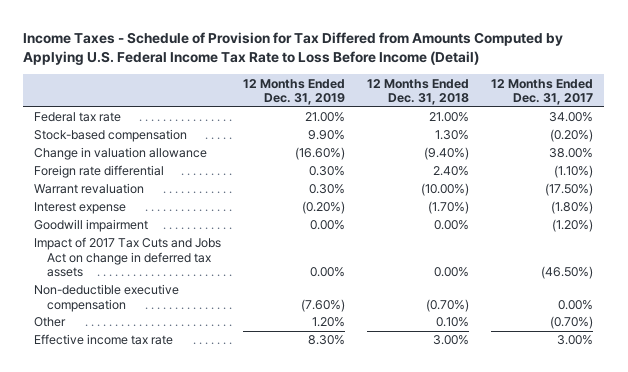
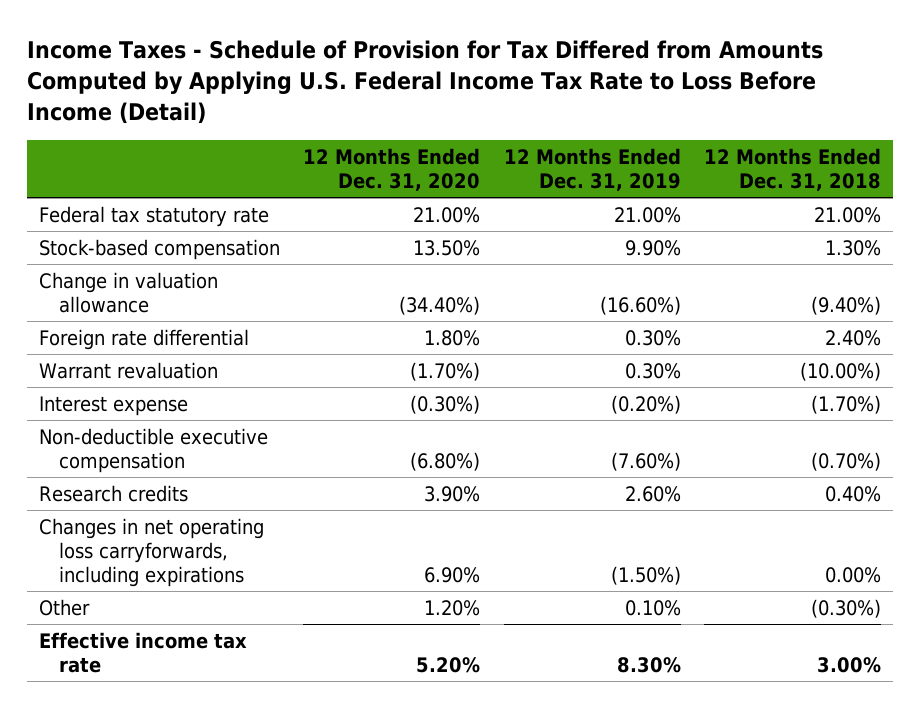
[491,78,594,105] 12 Months Ended Dec. 31, 2017 -> none
none -> [303,148,481,192] 12 Months Ended Dec. 31, 2020
[34,112,122,123] Federal tax rate -> [38,205,269,227] Federal tax statutory rate
[34,219,149,233] Goodwill impairment -> none
[34,237,222,277] Impact of 2017 Tax Cuts and Jobs Act on change in deferred tax assets -> none
none -> [38,484,188,502] Research credits
none -> [38,517,264,587] Changes in net operating loss carryforwards, including expirations
[312,317,346,328] 1.20% -> [624,599,681,616] 0.10%
[436,317,470,328] 0.10% -> [811,598,882,618] (0.30%)

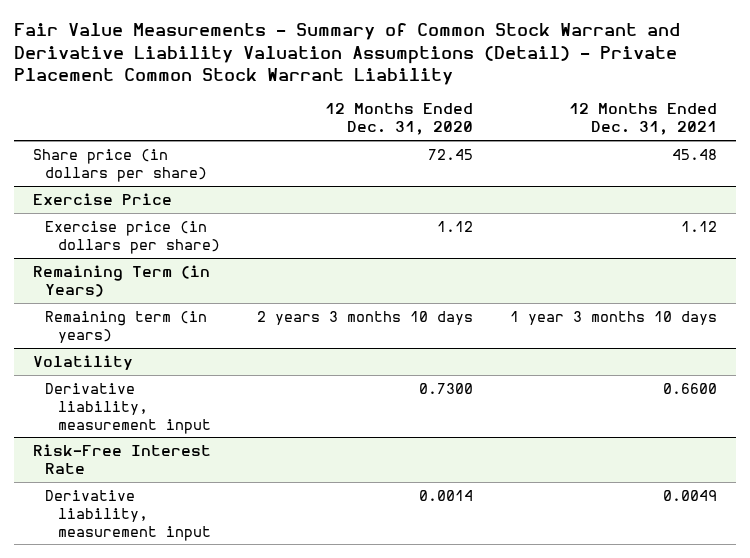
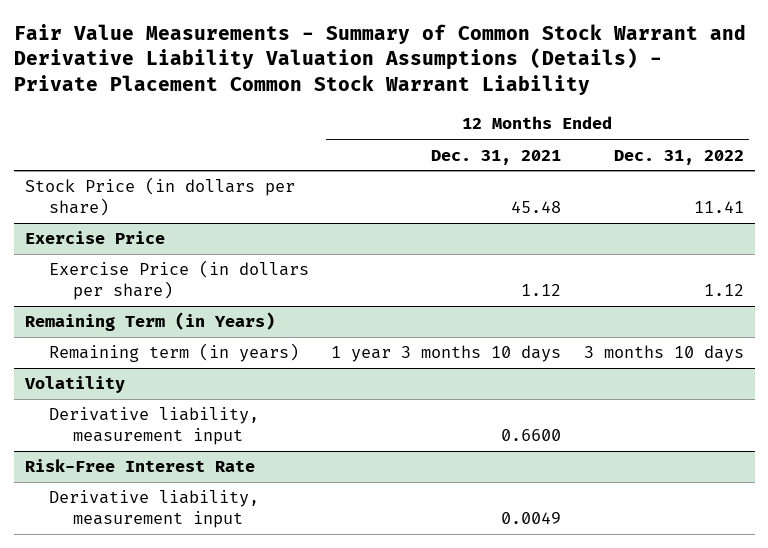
[13,23,680,86] Fair Value Measurements - Summary of Common Stock Warrant and Derivative Liability Valuation Assumptions (Detail) - Private Placement Common Stock Warrant Liability -> [13,23,746,96] Fair Value Measurements - Summary of Common Stock Warrant and Derivative Liability Valuation Assumptions (Details) - Private Placement Common Stock Warrant Liability
[325,103,474,136] 12 Months Ended Dec. 31, 2020 -> none
none -> [613,149,744,165] Dec. 31, 2022
[32,148,208,182] Share price (in dollars per share) -> [24,177,295,217] Stock Price (in dollars per share)
[45,220,220,254] Exercise price (in dollars per share) -> [48,260,309,301] Exercise Price (in dollars per share)

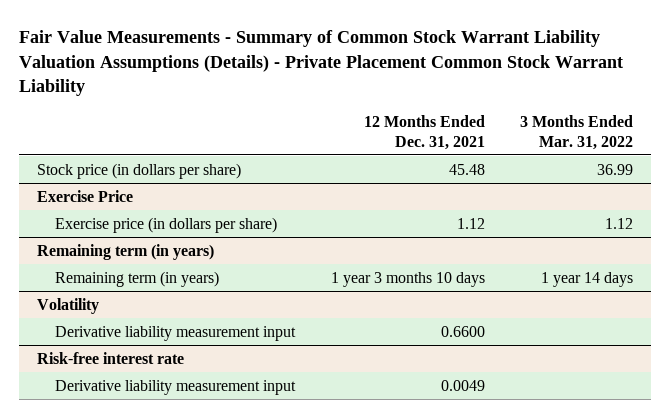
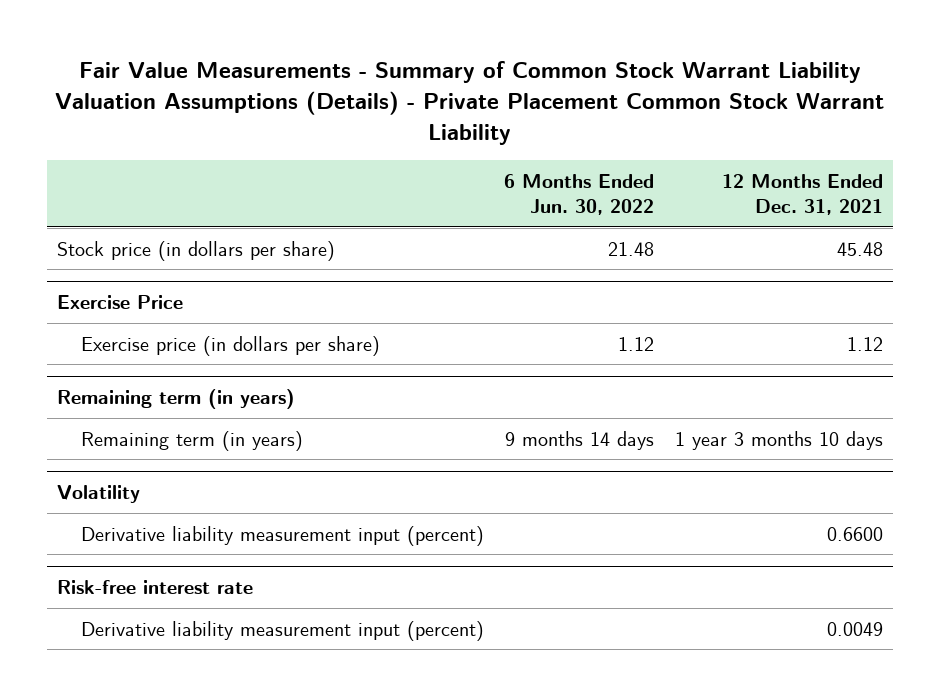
[520,114,634,150] 3 Months Ended Mar. 31, 2022 -> none
none -> [504,173,655,216] 6 Months Ended Jun. 30, 2022
[55,325,297,341] Derivative liability measurement input -> [80,525,484,546] Derivative liability measurement input (percent)
[55,379,297,395] Derivative liability measurement input -> [80,620,484,641] Derivative liability measurement input (percent)

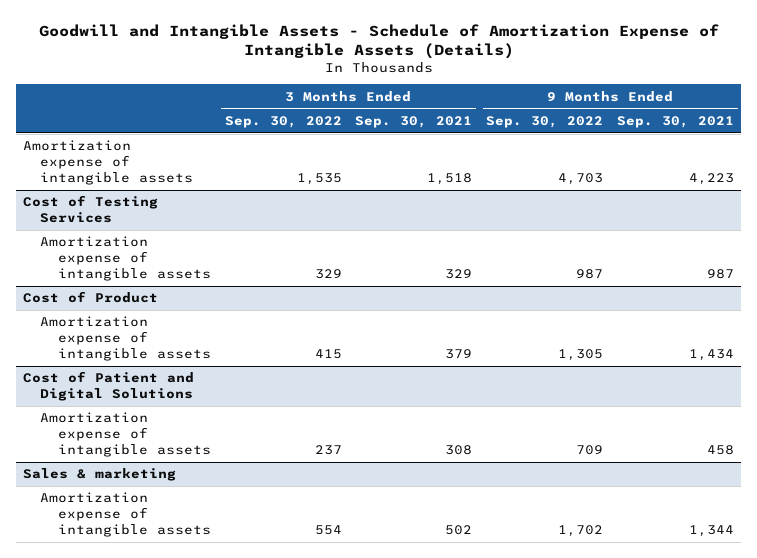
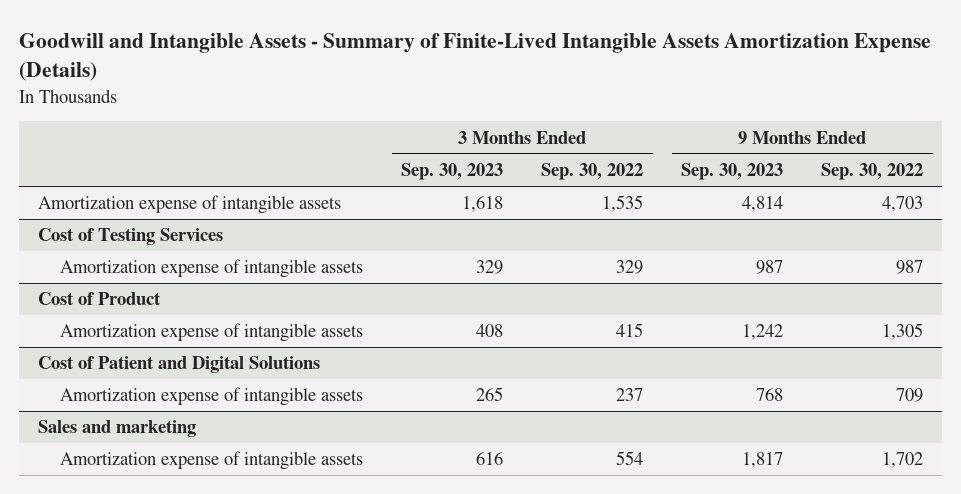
[38,23,719,60] Goodwill and Intangible Assets - Schedule of Amortization Expense of Intangible Assets (Details) -> [19,33,932,82] Goodwill and Intangible Assets - Summary of Finite-Lived Intangible Assets Amortization Expense (Details)
[355,116,473,129] Sep. 30, 2021 -> none
[617,116,735,129] Sep. 30, 2021 -> none
none -> [401,163,504,181] Sep. 30, 2023
none -> [681,163,784,181] Sep. 30, 2023
[23,468,177,482] Sales & marketing -> [38,420,197,438] Sales and marketing

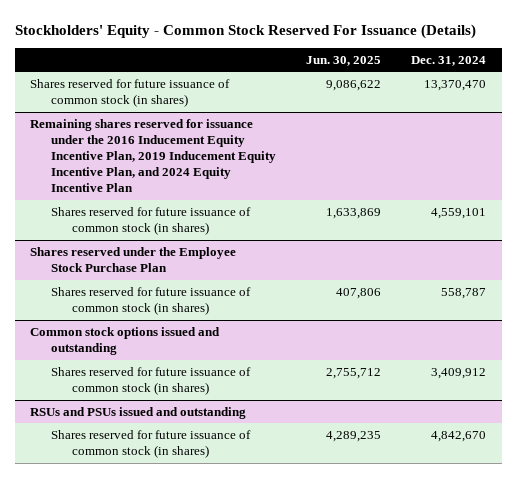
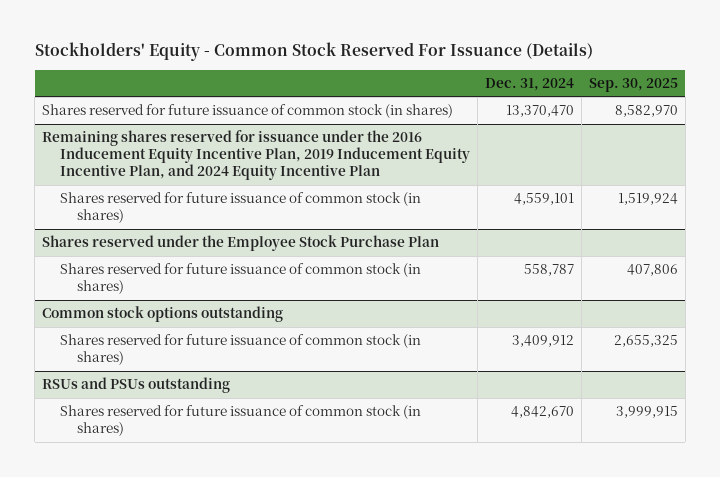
[305,55,381,66] Jun. 30, 2025 -> none
none -> [588,77,678,92] Sep. 30, 2025
[29,326,220,356] Common stock options issued and outstanding -> [42,306,284,323] Common stock options outstanding
[29,406,246,419] RSUs and PSUs issued and outstanding -> [42,377,231,394] RSUs and PSUs outstanding

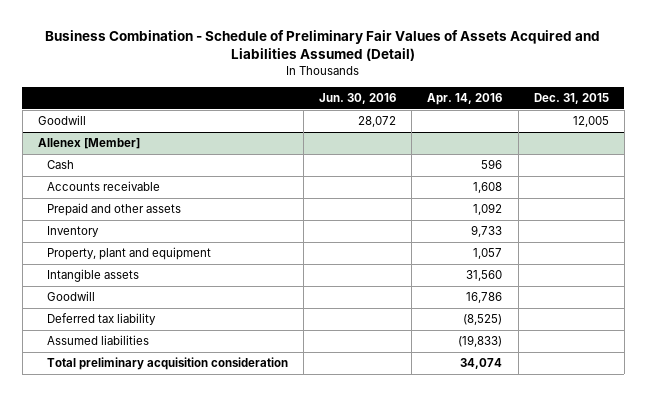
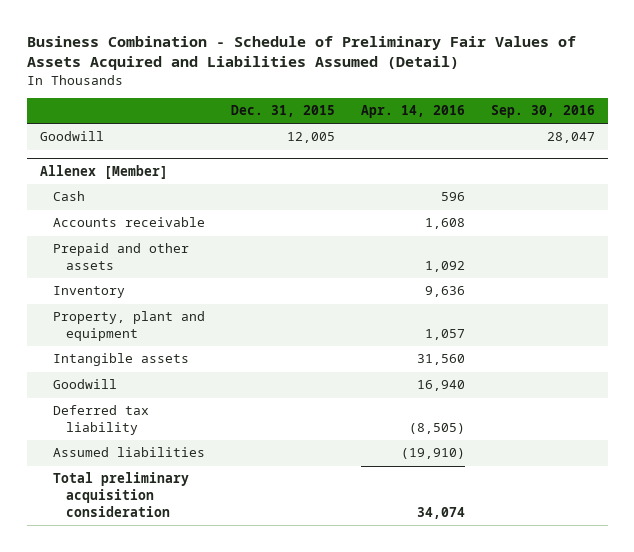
[319,92,397,104] Jun. 30, 2016 -> none
none -> [490,105,595,119] Sep. 30, 2016
[471,225,503,238] 9,733 -> [424,286,465,298] 9,636
[466,292,503,304] 16,786 -> [416,380,465,392] 16,940
[463,314,503,326] (8,525) -> [408,423,465,435] (8,505)
[458,335,503,348] (19,833) -> [400,448,465,460] (19,910)

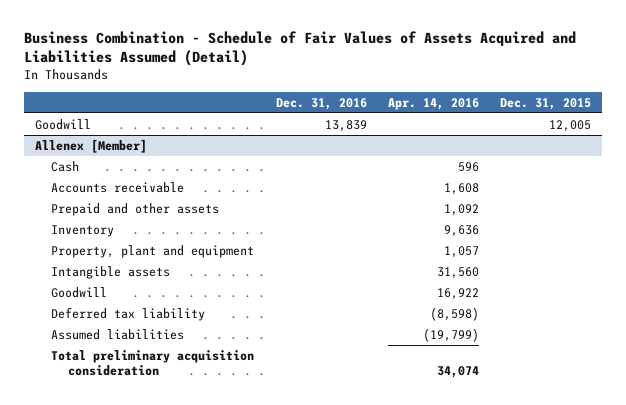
[26,35,576,71] Business Combination - Schedule of Preliminary Fair Values of Assets Acquired and Liabilities Assumed (Detail) -> [23,31,576,67] Business Combination - Schedule of Fair Values of Assets Acquired and Liabilities Assumed (Detail)
[490,105,595,119] Sep. 30, 2016 -> none
none -> [275,97,367,110] Dec. 31, 2016
[416,380,465,392] 16,940 -> [437,288,480,301] 16,922
[408,423,465,435] (8,505) -> [430,307,480,322] (8,598)
[400,448,465,460] (19,910) -> [423,328,480,343] (19,799)

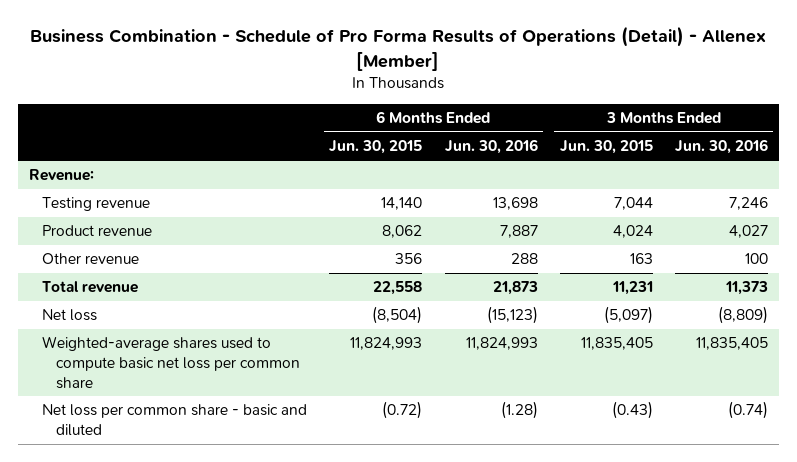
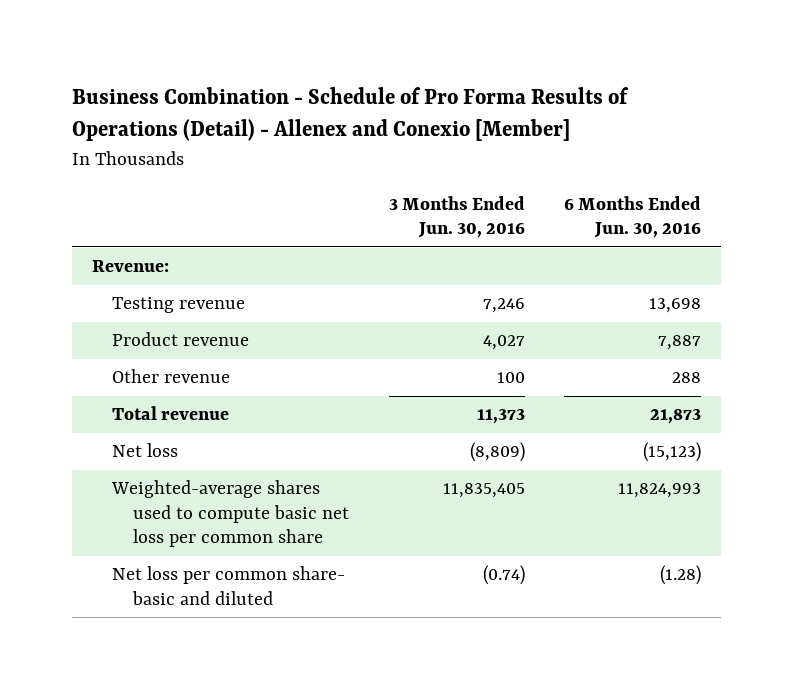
[30,26,767,71] Business Combination - Schedule of Pro Forma Results of Operations (Detail) - Allenex [Member] -> [71,87,629,142] Business Combination - Schedule of Pro Forma Results of Operations (Detail) - Allenex and Conexio [Member]
[329,140,423,155] Jun. 30, 2015 -> none
[559,140,653,155] Jun. 30, 2015 -> none
[42,404,308,437] Net loss per common share - basic and diluted -> [112,566,346,605] Net loss per common share- basic and diluted

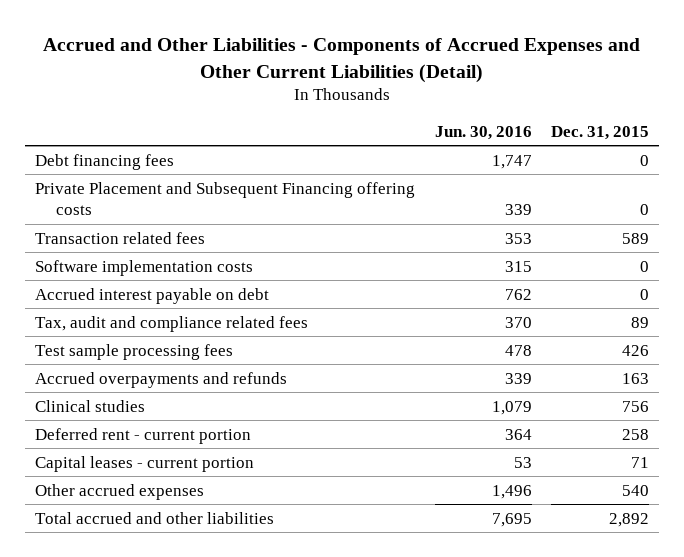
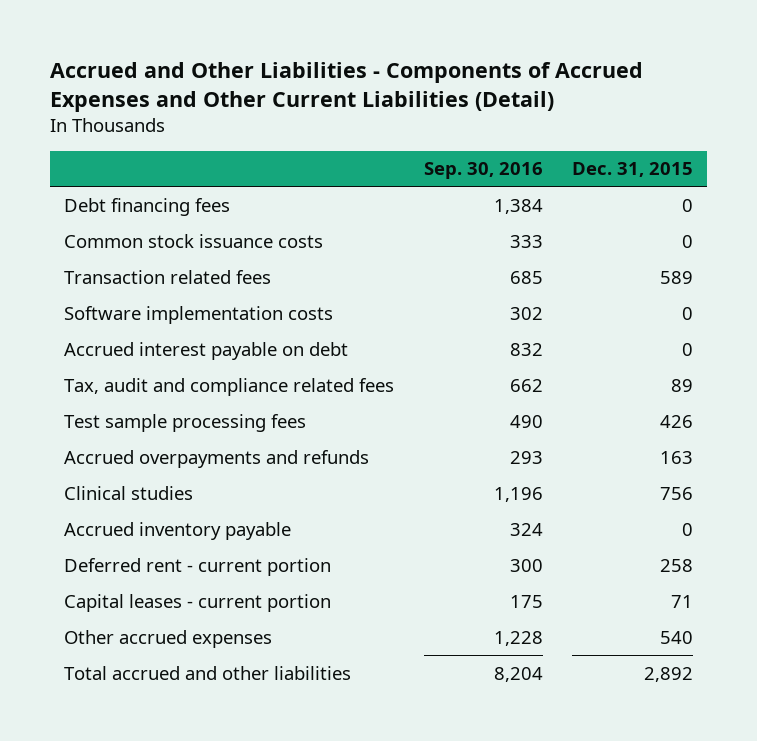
[434,125,532,140] Jun. 30, 2016 -> none
none -> [423,162,543,180] Sep. 30, 2016
[35,181,416,215] Private Placement and Subsequent Financing offering costs -> none
none -> [64,233,324,248] Common stock issuance costs
none -> [64,521,292,540] Accrued inventory payable

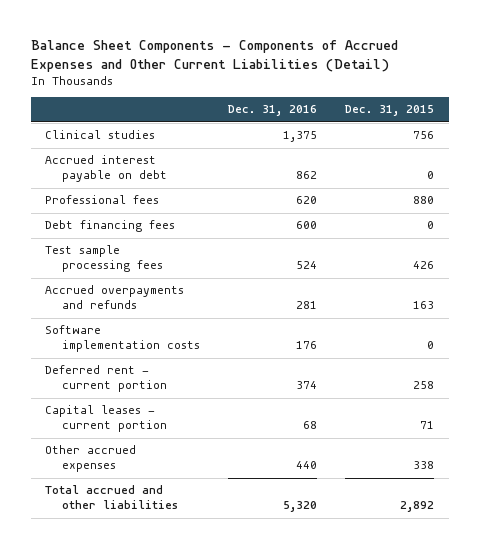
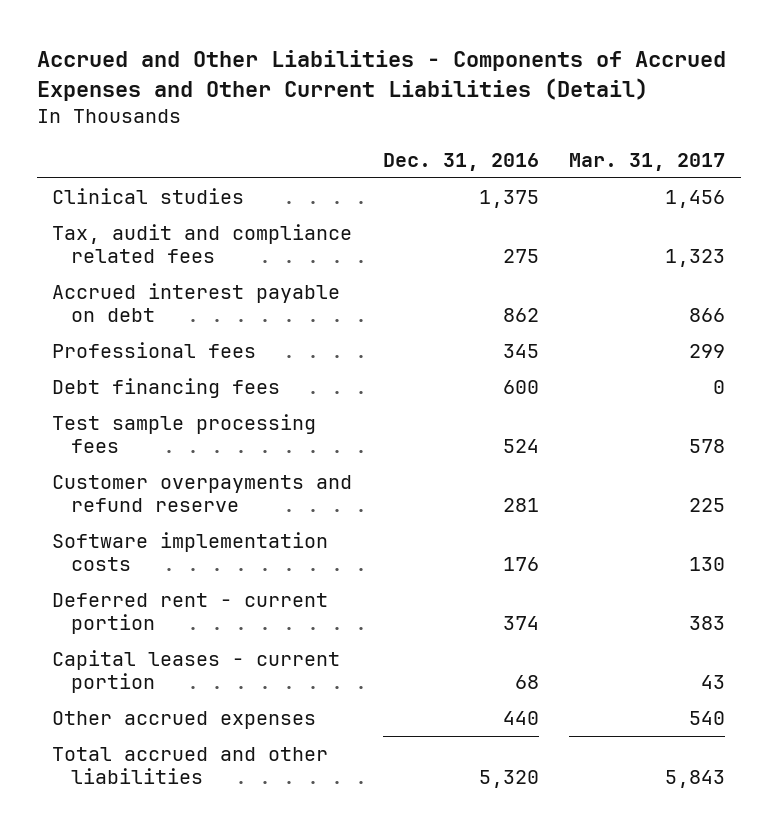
[31,39,399,72] Balance Sheet Components - Components of Accrued Expenses and Other Current Liabilities (Detail) -> [36,49,726,101] Accrued and Other Liabilities - Components of Accrued Expenses and Other Current Liabilities (Detail)
[345,105,435,117] Dec. 31, 2015 -> none
none -> [569,153,726,172] Mar. 31, 2017
none -> [51,223,352,264] Tax, audit and compliance related fees
[296,196,318,205] 620 -> [502,343,539,358] 345
[45,285,185,310] Accrued overpayments and refunds -> [51,474,352,513] Customer overpayments and refund reserve

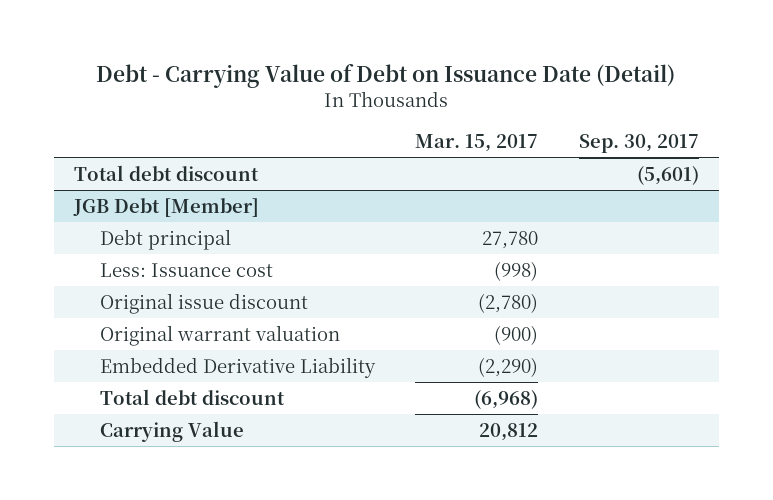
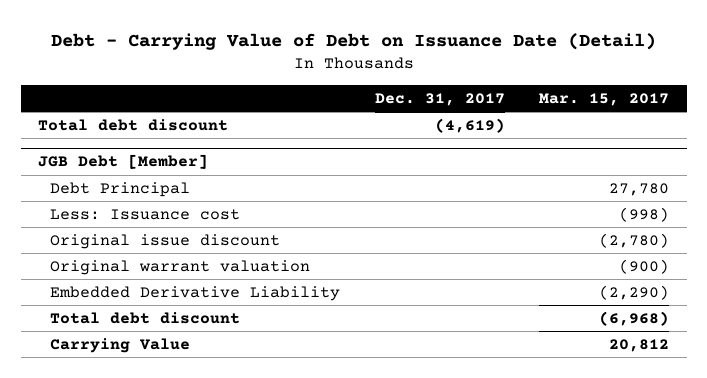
[578,133,699,153] Sep. 30, 2017 -> none
none -> [374,92,505,106] Dec. 31, 2017
[100,228,232,250] Debt principal -> [50,181,191,197] Debt Principal

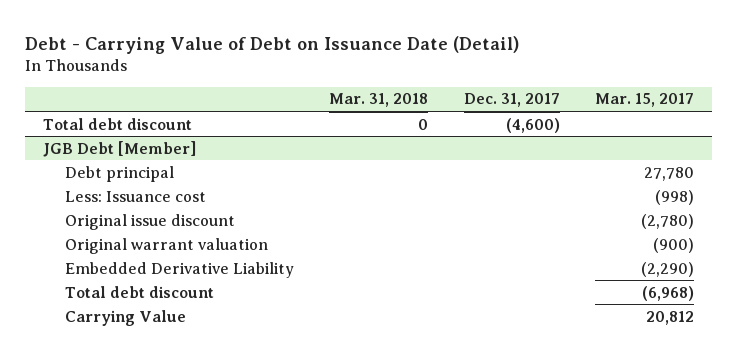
none -> [329,93,429,108] Mar. 31, 2018
[434,117,505,133] (4,619) -> [505,117,560,133] (4,600)
[50,181,191,197] Debt Principal -> [64,165,174,182] Debt principal

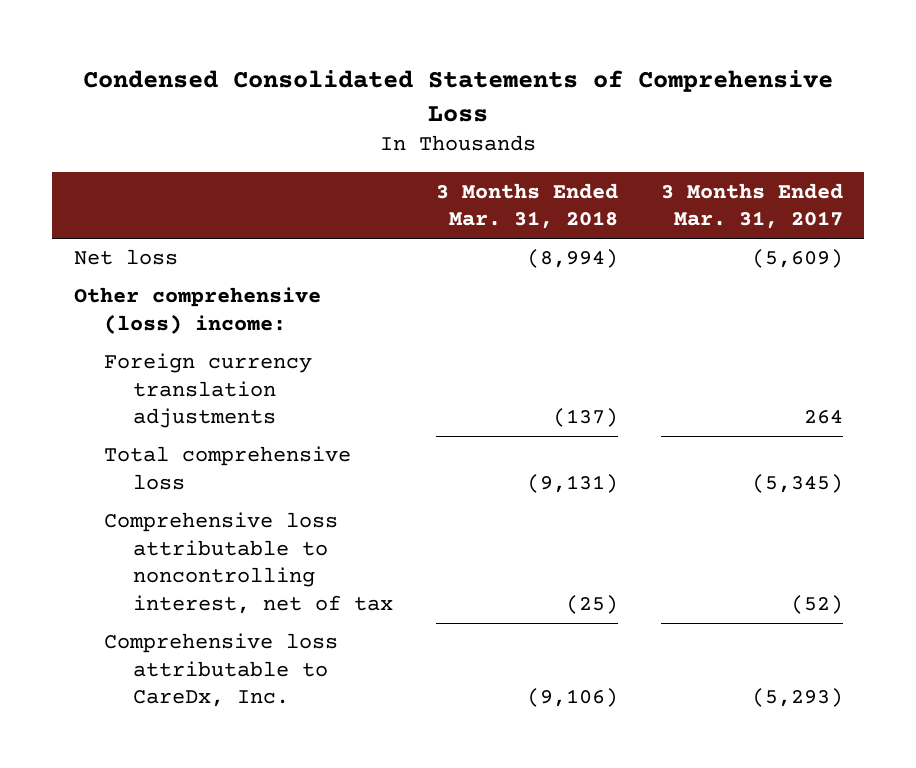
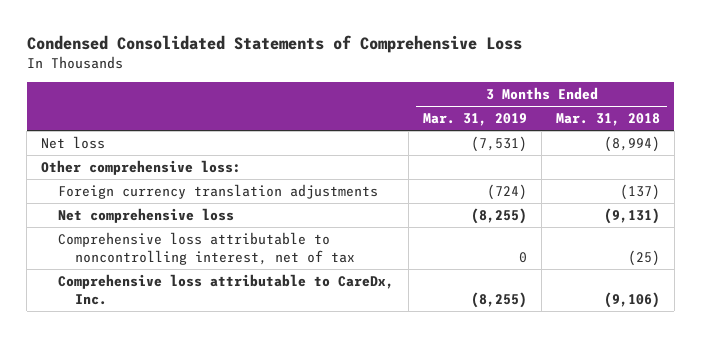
[660,182,843,230] 3 Months Ended Mar. 31, 2017 -> none
none -> [423,113,528,127] Mar. 31, 2019
[73,287,321,334] Other comprehensive (loss) income: -> [41,159,242,175] Other comprehensive loss:
[103,446,351,490] Total comprehensive loss -> [58,207,235,223] Net comprehensive loss

